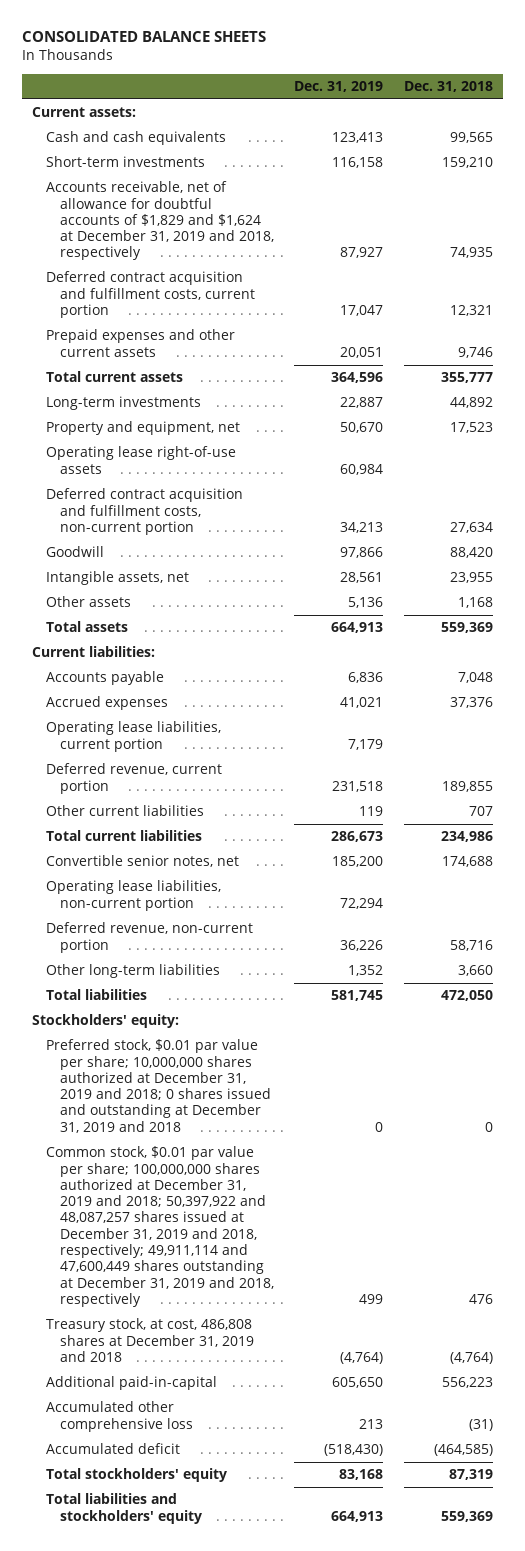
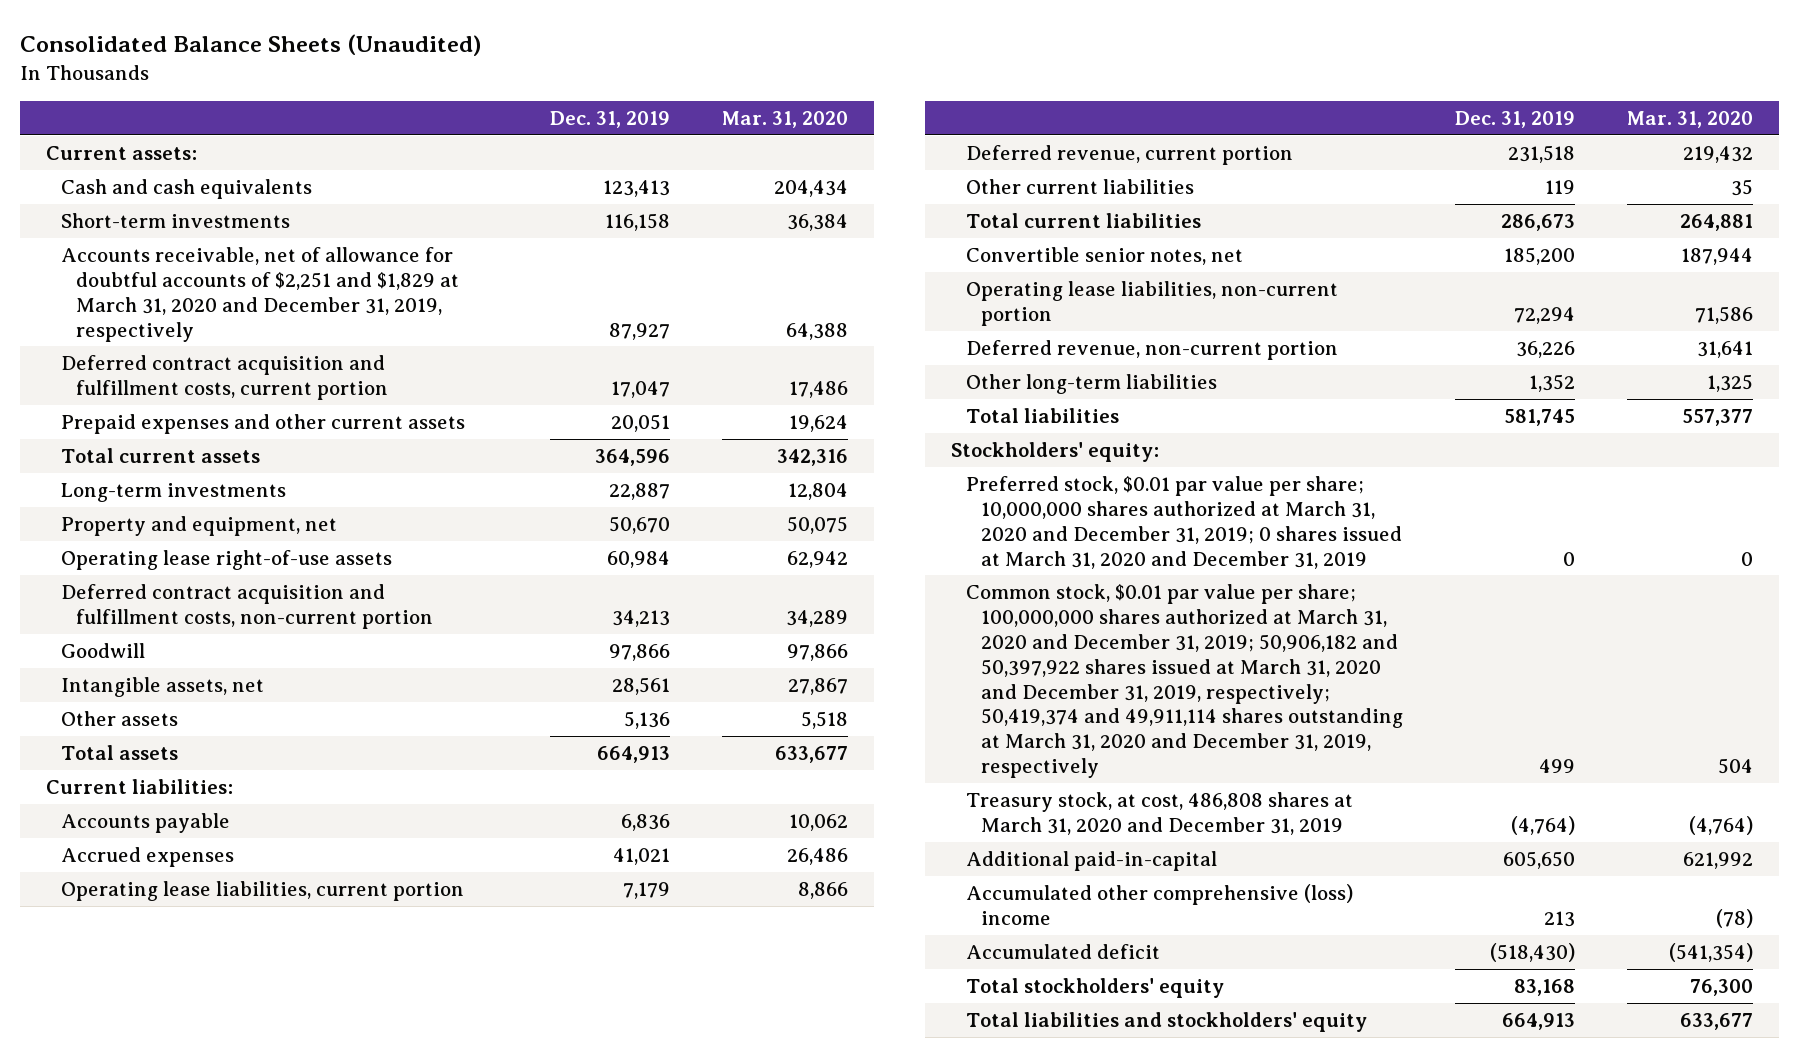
[21,31,266,43] CONSOLIDATED BALANCE SHEETS -> [20,34,482,57] Consolidated Balance Sheets (Unaudited)
[404,80,494,92] Dec. 31, 2018 -> none
none -> [721,110,848,128] Mar. 31, 2020
[45,181,274,261] Accounts receivable, net of allowance for doubtful accounts of $1,829 and $1,624 at December 31, 2019 and 2018, respectively -> [60,247,459,342] Accounts receivable, net of allowance for doubtful accounts of $2,251 and $1,829 at March 31, 2020 and December 31, 2019, respectively
[45,1039,271,1133] Preferred stock, $0.01 par value per share; 10,000,000 shares authorized at December 31, 2019 and 2018; 0 shares issued and outstanding at December 31, 2019 and 2018 -> [966,476,1402,569] Preferred stock, $0.01 par value per share; 10,000,000 shares authorized at March 31, 2020 and December 31, 2019; 0 shares issued at March 31, 2020 and December 31, 2019
[45,1146,274,1307] Common stock, $0.01 par value per share; 100,000,000 shares authorized at December 31, 2019 and 2018; 50,397,922 and 48,087,257 shares issued at December 31, 2019 and 2018, respectively; 49,911,114 and 47,600,449 shares outstanding at December 31, 2019 and 2018, respectively -> [966,584,1403,779] Common stock, $0.01 par value per share; 100,000,000 shares authorized at March 31, 2020 and December 31, 2019; 50,906,182 and 50,397,922 shares issued at March 31, 2020 and December 31, 2019, respectively; 50,419,374 and 49,911,114 shares outstanding at March 31, 2020 and December 31, 2019, respectively
[45,1318,254,1362] Treasury stock, at cost, 486,808 shares at December 31, 2019 and 2018 -> [966,792,1354,835] Treasury stock, at cost, 486,808 shares at March 31, 2020 and December 31, 2019
[45,1401,193,1432] Accumulated other comprehensive loss -> [966,884,1354,925] Accumulated other comprehensive (loss) income

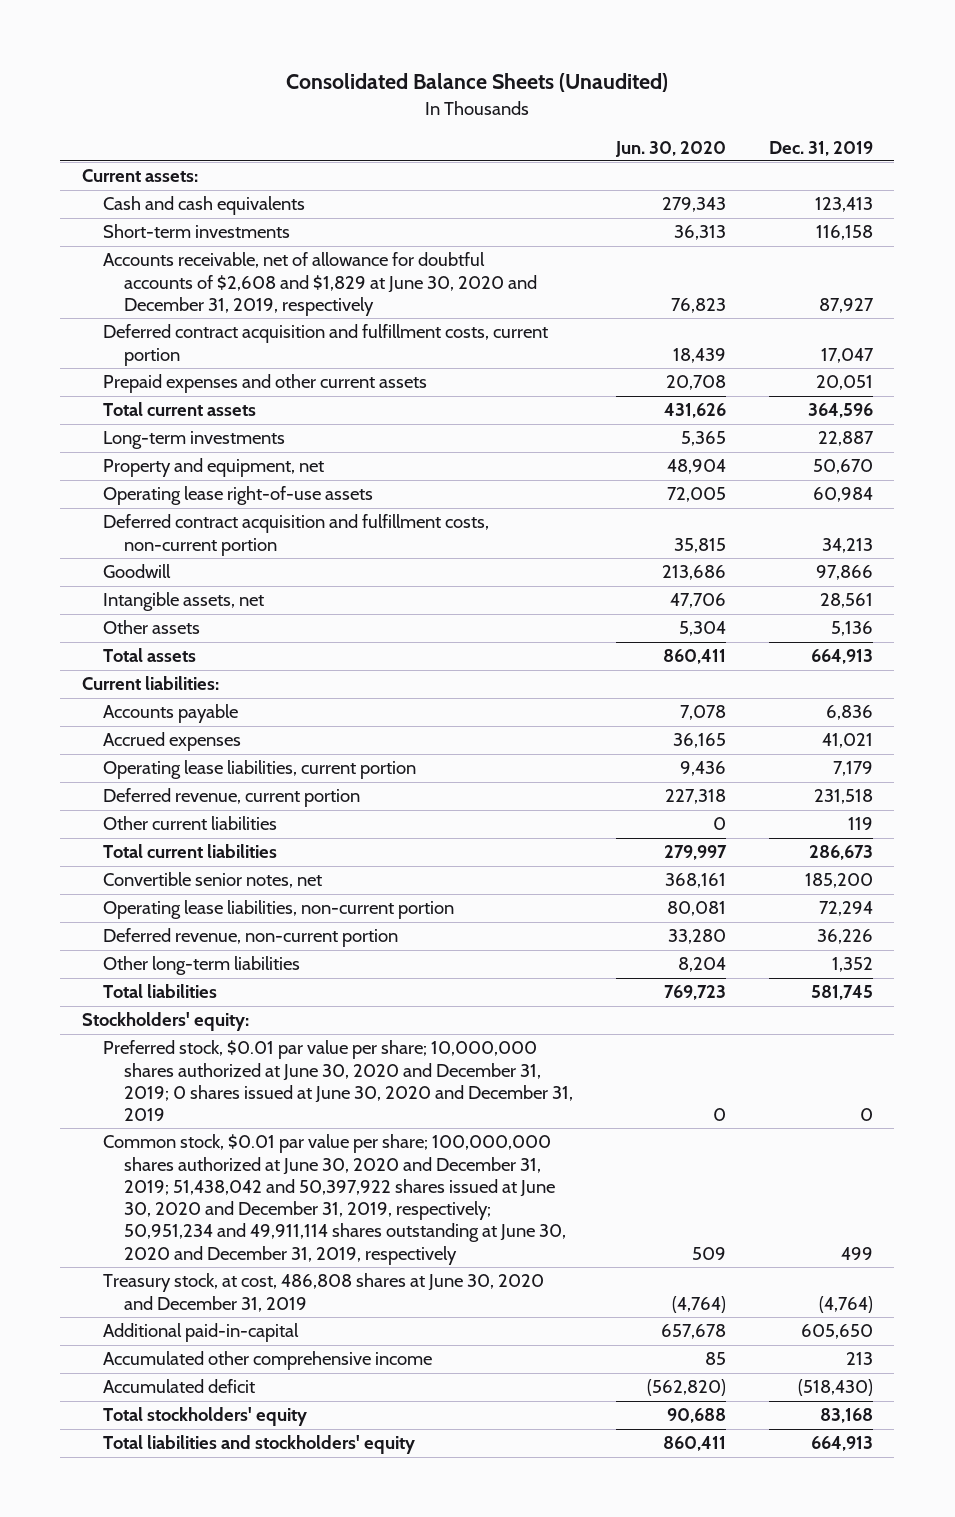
[721,110,848,128] Mar. 31, 2020 -> none
none -> [615,140,727,157] Jun. 30, 2020
[60,247,459,342] Accounts receivable, net of allowance for doubtful accounts of $2,251 and $1,829 at March 31, 2020 and December 31, 2019, respectively -> [102,252,538,316] Accounts receivable, net of allowance for doubtful accounts of $2,608 and $1,829 at June 30, 2020 and December 31, 2019, respectively
[966,476,1402,569] Preferred stock, $0.01 par value per share; 10,000,000 shares authorized at March 31, 2020 and December 31, 2019; 0 shares issued at March 31, 2020 and December 31, 2019 -> [102,1040,574,1122] Preferred stock, $0.01 par value per share; 10,000,000 shares authorized at June 30, 2020 and December 31, 2019; 0 shares issued at June 30, 2020 and December 31, 2019
[966,584,1403,779] Common stock, $0.01 par value per share; 100,000,000 shares authorized at March 31, 2020 and December 31, 2019; 50,906,182 and 50,397,922 shares issued at March 31, 2020 and December 31, 2019, respectively; 50,419,374 and 49,911,114 shares outstanding at March 31, 2020 and December 31, 2019, respectively -> [102,1134,567,1265] Common stock, $0.01 par value per share; 100,000,000 shares authorized at June 30, 2020 and December 31, 2019; 51,438,042 and 50,397,922 shares issued at June 30, 2020 and December 31, 2019, respectively; 50,951,234 and 49,911,114 shares outstanding at June 30, 2020 and December 31, 2019, respectively
[966,792,1354,835] Treasury stock, at cost, 486,808 shares at March 31, 2020 and December 31, 2019 -> [102,1273,544,1312] Treasury stock, at cost, 486,808 shares at June 30, 2020 and December 31, 2019
[966,884,1354,925] Accumulated other comprehensive (loss) income -> [102,1351,432,1371] Accumulated other comprehensive income

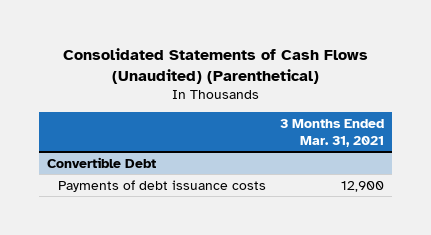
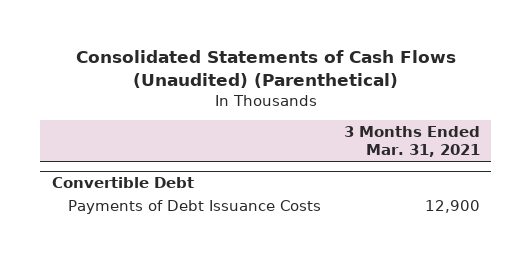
[57,179,266,192] Payments of debt issuance costs -> [67,199,321,214] Payments of Debt Issuance Costs

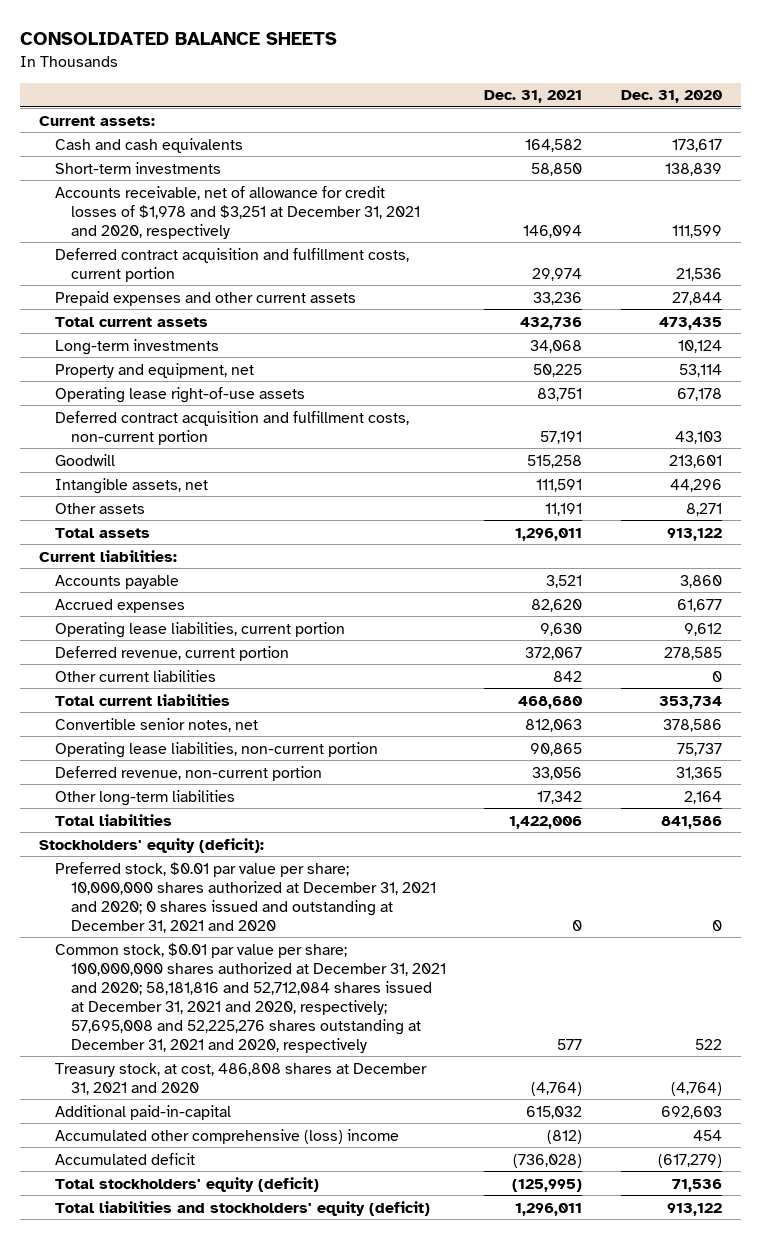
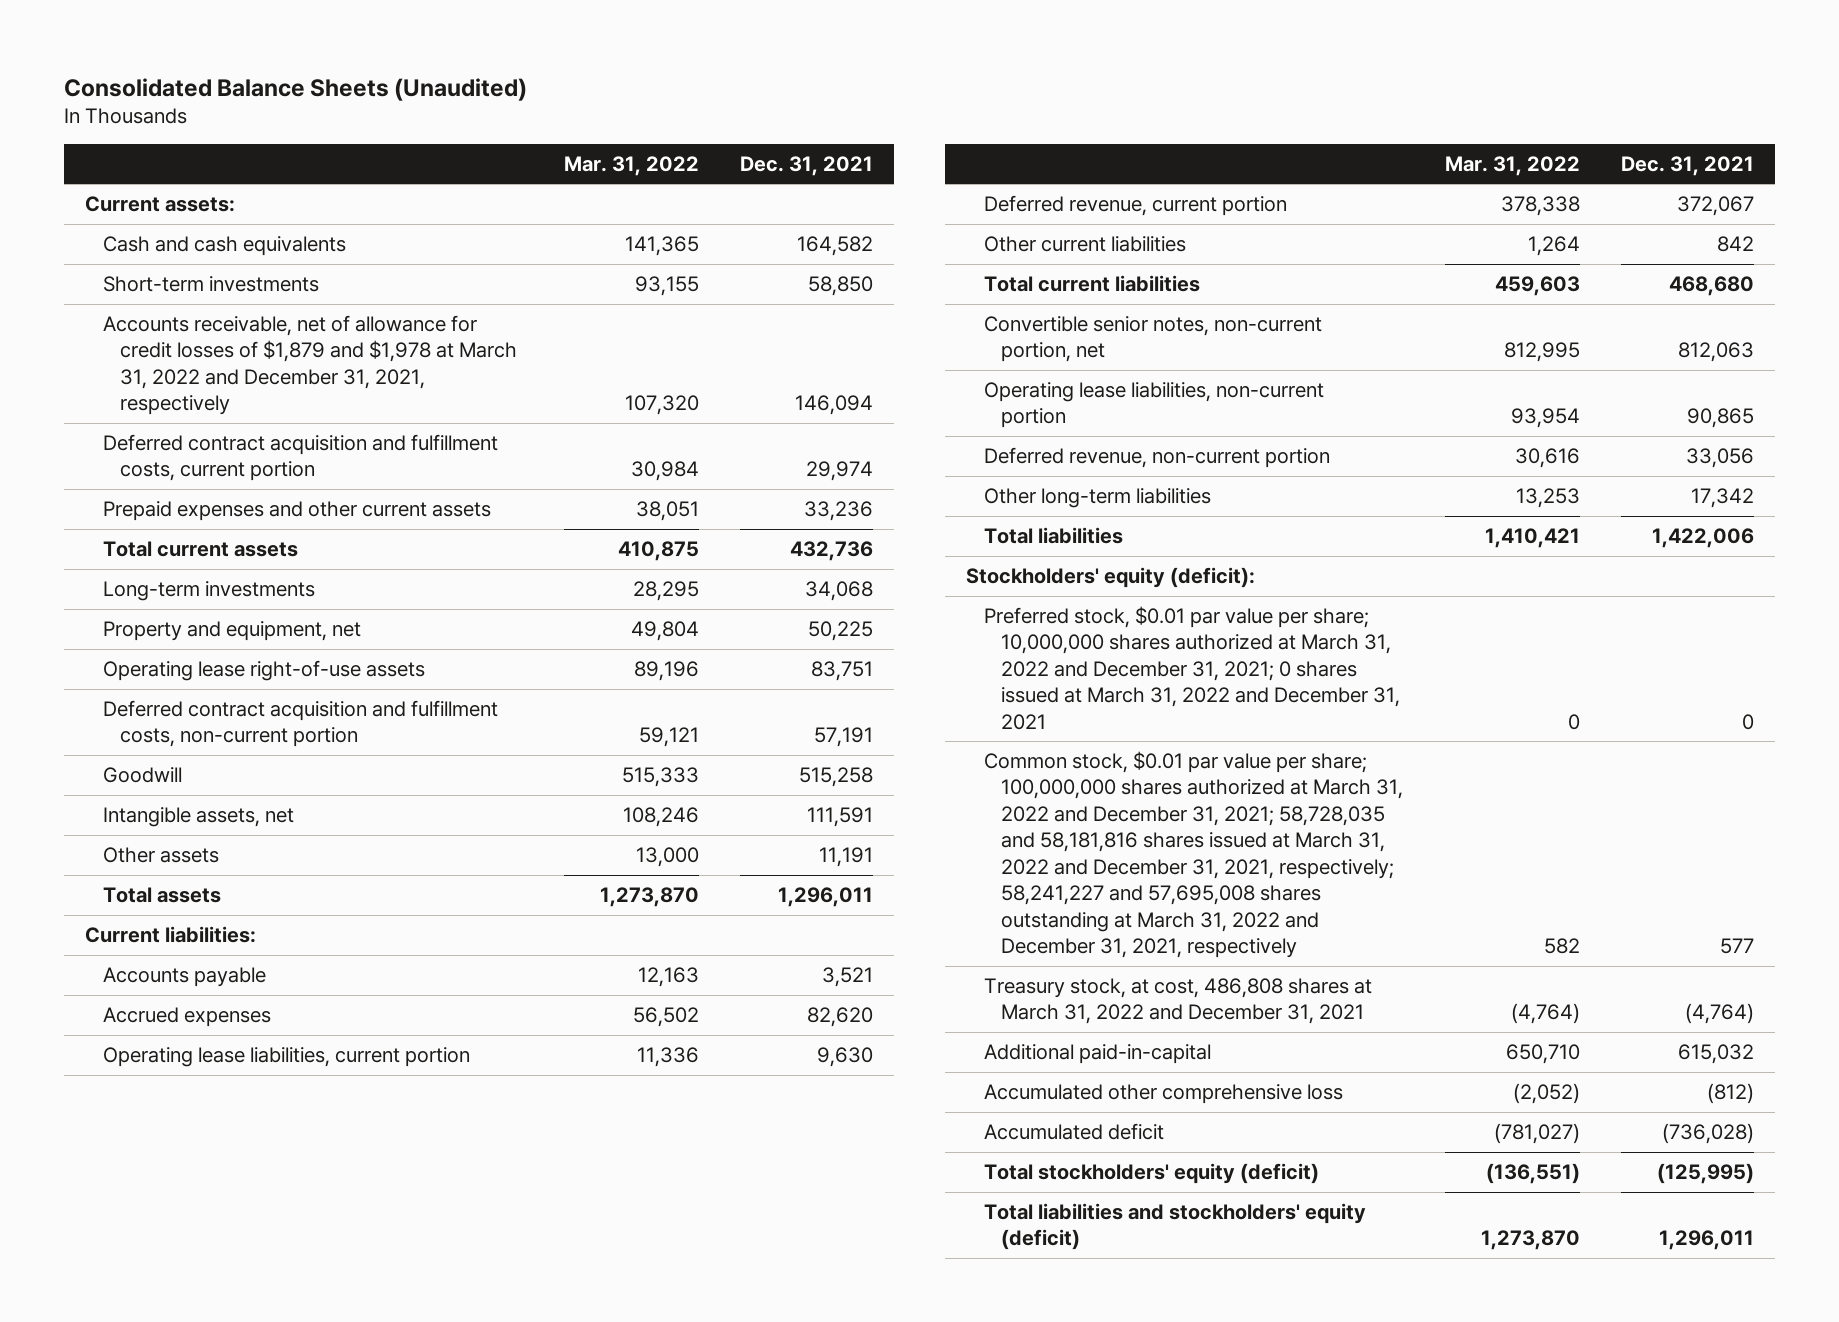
[19,31,337,45] CONSOLIDATED BALANCE SHEETS -> [64,77,528,101] Consolidated Balance Sheets (Unaudited)
[620,90,722,104] Dec. 31, 2020 -> none
none -> [563,155,699,176] Mar. 31, 2022
[54,185,421,239] Accounts receivable, net of allowance for credit losses of $1,978 and $3,251 at December 31, 2021 and 2020, respectively -> [102,315,518,416] Accounts receivable, net of allowance for credit losses of $1,879 and $1,978 at March 31, 2022 and December 31, 2021, respectively
[54,717,258,732] Convertible senior notes, net -> [983,316,1322,363] Convertible senior notes, non-current portion, net
[54,861,437,933] Preferred stock, $0.01 par value per share; 10,000,000 shares authorized at December 31, 2021 and 2020; 0 shares issued and outstanding at December 31, 2021 and 2020 -> [983,606,1401,730] Preferred stock, $0.01 par value per share; 10,000,000 shares authorized at March 31, 2022 and December 31, 2021; 0 shares issued at March 31, 2022 and December 31, 2021
[54,942,447,1053] Common stock, $0.01 par value per share; 100,000,000 shares authorized at December 31, 2021 and 2020; 58,181,816 and 52,712,084 shares issued at December 31, 2021 and 2020, respectively; 57,695,008 and 52,225,276 shares outstanding at December 31, 2021 and 2020, respectively -> [983,751,1404,958] Common stock, $0.01 par value per share; 100,000,000 shares authorized at March 31, 2022 and December 31, 2021; 58,728,035 and 58,181,816 shares issued at March 31, 2022 and December 31, 2021, respectively; 58,241,227 and 57,695,008 shares outstanding at March 31, 2022 and December 31, 2021, respectively
[54,1062,427,1095] Treasury stock, at cost, 486,808 shares at December 31, 2021 and 2020 -> [983,978,1372,1025] Treasury stock, at cost, 486,808 shares at March 31, 2022 and December 31, 2021
[54,1128,399,1144] Accumulated other comprehensive (loss) income -> [983,1084,1343,1105] Accumulated other comprehensive loss

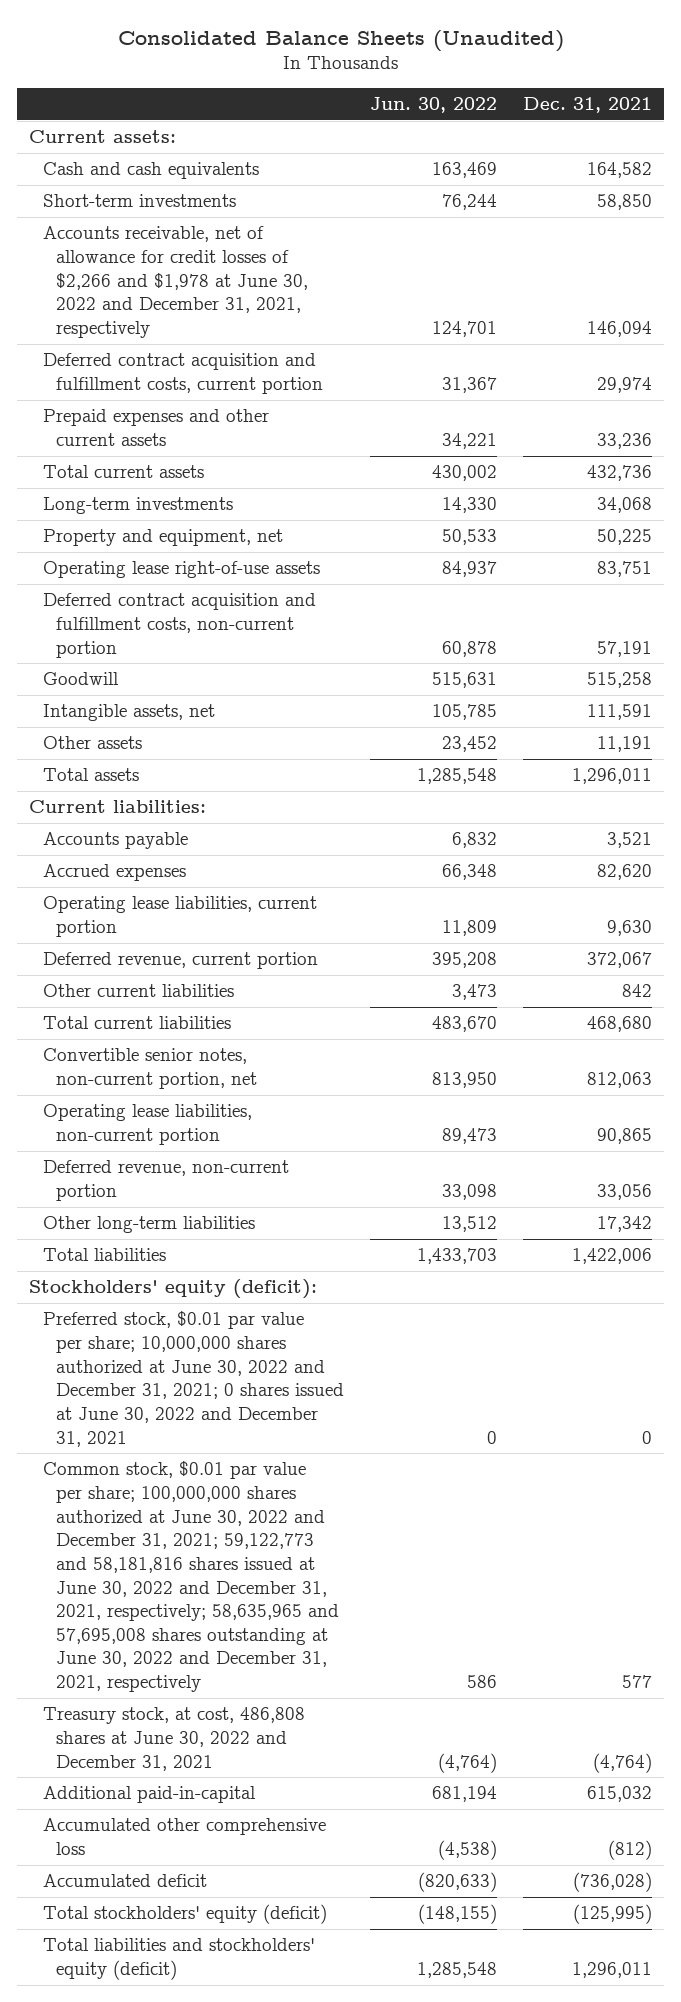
[563,155,699,176] Mar. 31, 2022 -> none
none -> [369,97,497,114] Jun. 30, 2022
[102,315,518,416] Accounts receivable, net of allowance for credit losses of $1,879 and $1,978 at March 31, 2022 and December 31, 2021, respectively -> [42,226,308,338] Accounts receivable, net of allowance for credit losses of $2,266 and $1,978 at June 30, 2022 and December 31, 2021, respectively
[983,606,1401,730] Preferred stock, $0.01 par value per share; 10,000,000 shares authorized at March 31, 2022 and December 31, 2021; 0 shares issued at March 31, 2022 and December 31, 2021 -> [42,1311,344,1447] Preferred stock, $0.01 par value per share; 10,000,000 shares authorized at June 30, 2022 and December 31, 2021; 0 shares issued at June 30, 2022 and December 31, 2021
[983,751,1404,958] Common stock, $0.01 par value per share; 100,000,000 shares authorized at March 31, 2022 and December 31, 2021; 58,728,035 and 58,181,816 shares issued at March 31, 2022 and December 31, 2021, respectively; 58,241,227 and 57,695,008 shares outstanding at March 31, 2022 and December 31, 2021, respectively -> [42,1461,339,1693] Common stock, $0.01 par value per share; 100,000,000 shares authorized at June 30, 2022 and December 31, 2021; 59,122,773 and 58,181,816 shares issued at June 30, 2022 and December 31, 2021, respectively; 58,635,965 and 57,695,008 shares outstanding at June 30, 2022 and December 31, 2021, respectively
[983,978,1372,1025] Treasury stock, at cost, 486,808 shares at March 31, 2022 and December 31, 2021 -> [42,1707,305,1771] Treasury stock, at cost, 486,808 shares at June 30, 2022 and December 31, 2021

